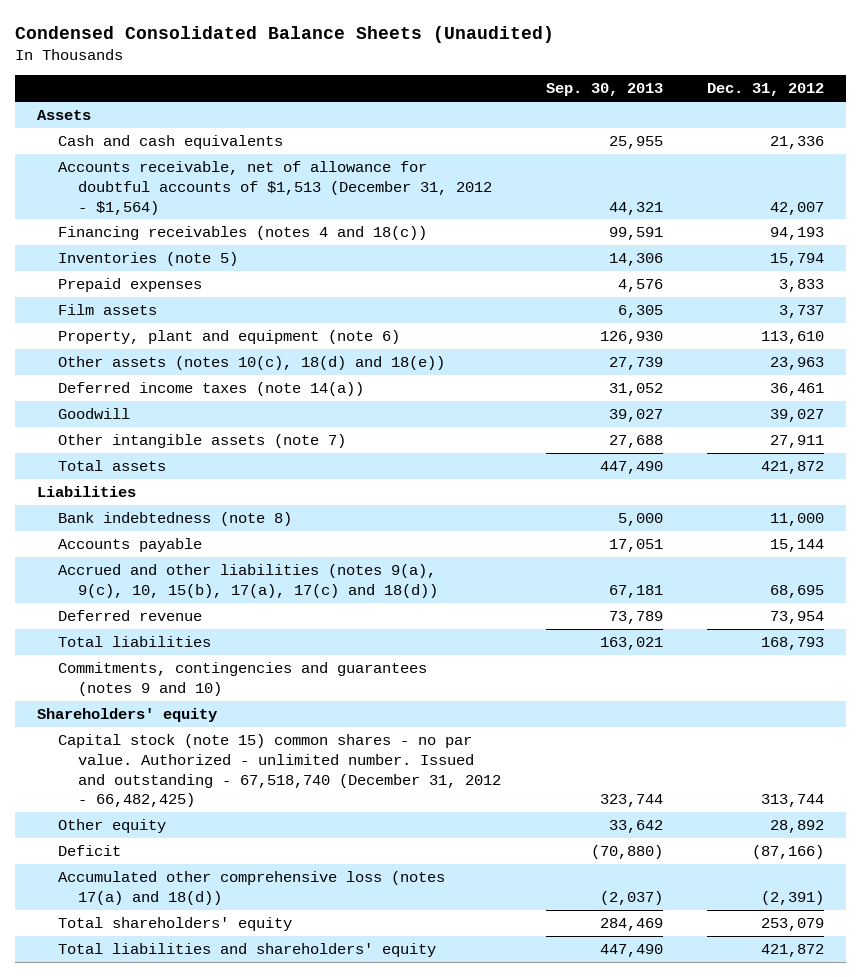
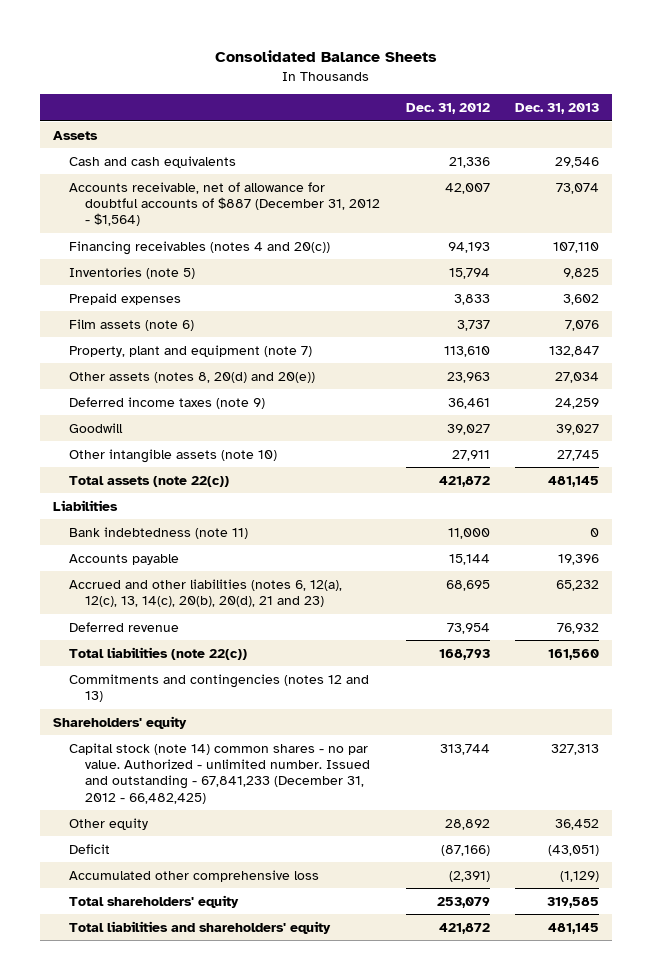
[14,25,554,43] Condensed Consolidated Balance Sheets (Unaudited) -> [215,49,438,62] Consolidated Balance Sheets
[545,83,663,97] Sep. 30, 2013 -> none
none -> [515,103,600,115] Dec. 31, 2013
[57,160,492,215] Accounts receivable, net of allowance for doubtful accounts of $1,513 (December 31, 2012 - $1,564) -> [68,181,380,227] Accounts receivable, net of allowance for doubtful accounts of $887 (December 31, 2012 - $1,564)
[57,225,427,240] Financing receivables (notes 4 and 18(c)) -> [68,240,330,255] Financing receivables (notes 4 and 20(c))
[57,303,157,315] Film assets -> [68,318,194,331] Film assets (note 6)
[57,329,400,344] Property, plant and equipment (note 6) -> [68,344,312,357] Property, plant and equipment (note 7)
[57,355,445,370] Other assets (notes 10(c), 18(d) and 18(e)) -> [68,371,315,383] Other assets (notes 8, 20(d) and 20(e))
[57,381,364,396] Deferred income taxes (note 14(a)) -> [68,396,265,409] Deferred income taxes (note 9)
[57,433,346,448] Other intangible assets (note 7) -> [68,448,277,463] Other intangible assets (note 10)
[57,459,166,471] Total assets -> [68,475,229,487] Total assets (note 22(c))
[57,511,292,526] Bank indebtedness (note 8) -> [68,526,248,539] Bank indebtedness (note 11)
[57,563,438,598] Accrued and other liabilities (notes 9(a), 9(c), 10, 15(b), 17(a), 17(c) and 18(d)) -> [68,578,342,608] Accrued and other liabilities (notes 6, 12(a), 12(c), 13, 14(c), 20(b), 20(d), 21 and 23)
[57,635,211,647] Total liabilities -> [68,646,247,660] Total liabilities (note 22(c))
[57,661,427,696] Commitments, contingencies and guarantees (notes 9 and 10) -> [68,673,369,703] Commitments and contingencies (notes 12 and 13)
[57,733,501,808] Capital stock (note 15) common shares - no par value. Authorized - unlimited number. Issued and outstanding - 67,518,740 (December 31, 2012 - 66,482,425) -> [68,742,370,804] Capital stock (note 14) common shares - no par value. Authorized - unlimited number. Issued and outstanding - 67,841,233 (December 31, 2012 - 66,482,425)
[57,870,445,905] Accumulated other comprehensive loss (notes 17(a) and 18(d)) -> [68,869,319,882] Accumulated other comprehensive loss

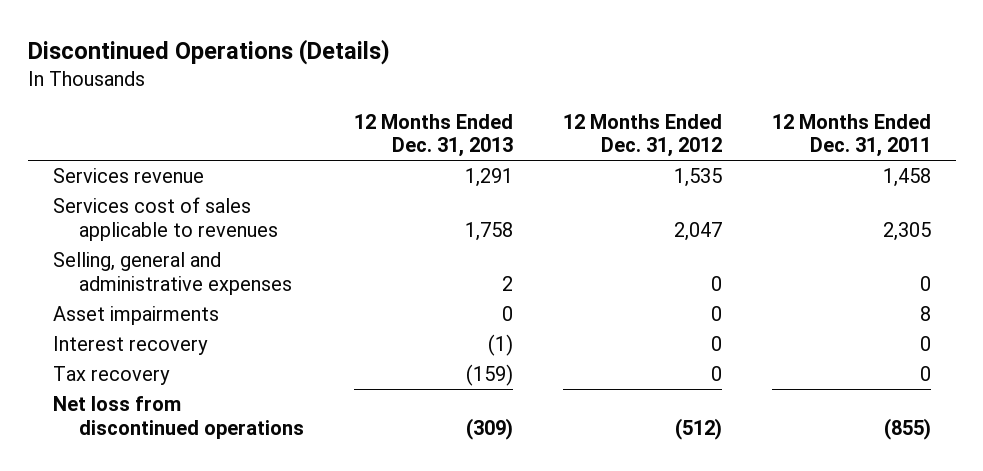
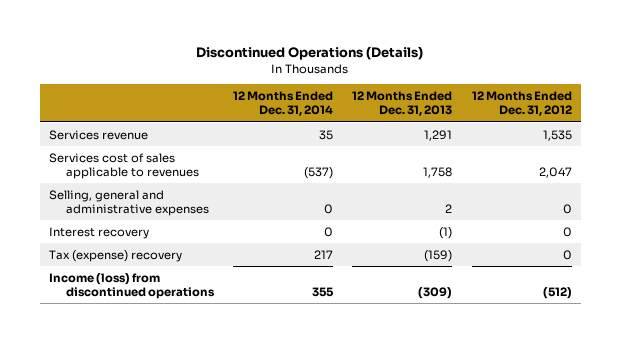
[771,113,931,158] 12 Months Ended Dec. 31, 2011 -> none
none -> [233,90,334,117] 12 Months Ended Dec. 31, 2014
[52,306,219,326] Asset impairments -> none
[52,366,170,386] Tax recovery -> [49,249,183,262] Tax (expense) recovery
[52,396,305,439] Net loss from discontinued operations -> [49,272,215,300] Income (loss) from discontinued operations

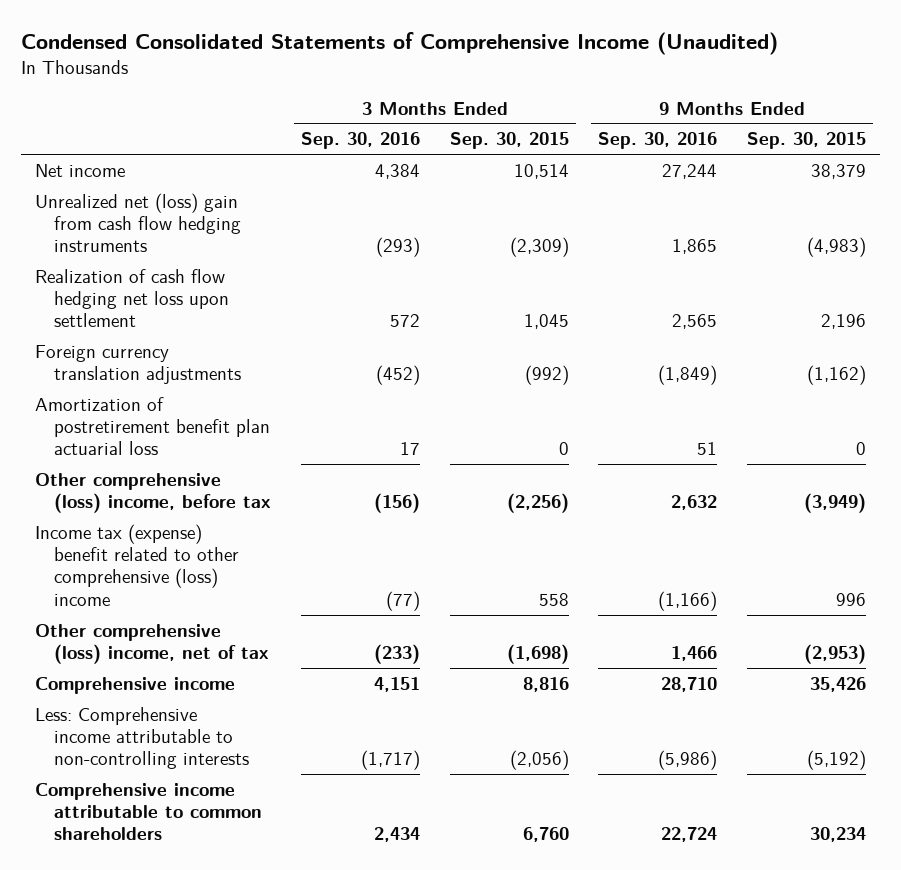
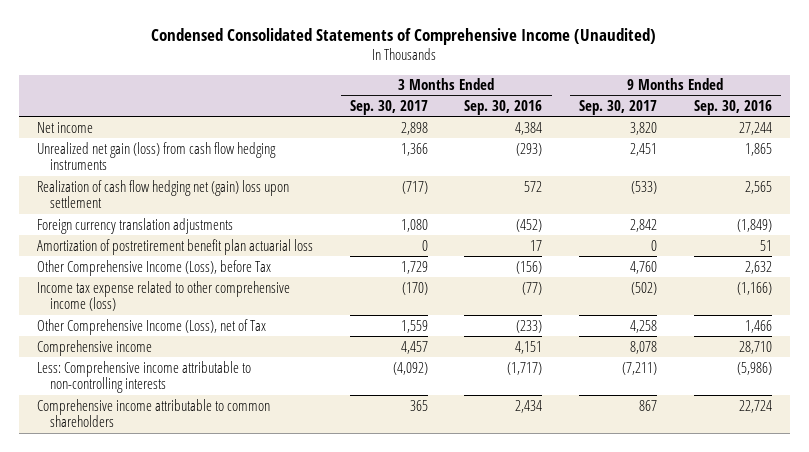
[449,132,569,150] Sep. 30, 2015 -> none
[746,132,866,150] Sep. 30, 2015 -> none
none -> [349,100,428,116] Sep. 30, 2017
none -> [579,100,658,116] Sep. 30, 2017
[35,192,242,253] Unrealized net (loss) gain from cash flow hedging instruments -> [37,141,277,171] Unrealized net gain (loss) from cash flow hedging instruments
[35,268,230,328] Realization of cash flow hedging net loss upon settlement -> [37,179,290,209] Realization of cash flow hedging net (gain) loss upon settlement
[35,472,272,514] Other comprehensive (loss) income, before tax -> [37,259,272,276] Other Comprehensive Income (Loss), before Tax
[35,523,240,606] Income tax (expense) benefit related to other comprehensive (loss) income -> [37,280,291,312] Income tax expense related to other comprehensive income (loss)
[35,623,270,665] Other comprehensive (loss) income, net of tax -> [37,318,267,335] Other Comprehensive Income (Loss), net of Tax

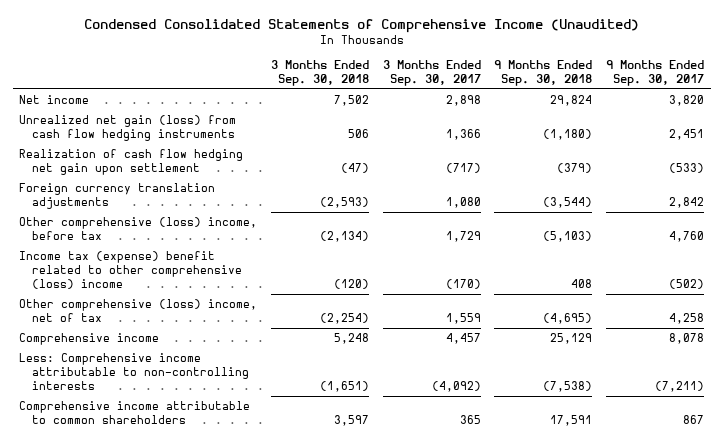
[464,100,543,116] Sep. 30, 2016 -> none
[693,100,772,116] Sep. 30, 2016 -> none
none -> [271,60,370,86] 3 Months Ended Sep. 30, 2018
none -> [494,60,593,86] 9 Months Ended Sep. 30, 2018
[37,179,290,209] Realization of cash flow hedging net (gain) loss upon settlement -> [19,149,244,176] Realization of cash flow hedging net gain upon settlement
[37,238,314,255] Amortization of postretirement benefit plan actuarial loss -> none
[37,259,272,276] Other Comprehensive Income (Loss), before Tax -> [19,217,258,241] Other comprehensive (loss) income, before tax
[37,280,291,312] Income tax expense related to other comprehensive income (loss) -> [19,251,243,290] Income tax (expense) benefit related to other comprehensive (loss) income
[37,318,267,335] Other Comprehensive Income (Loss), net of Tax -> [19,299,258,323] Other comprehensive (loss) income, net of tax

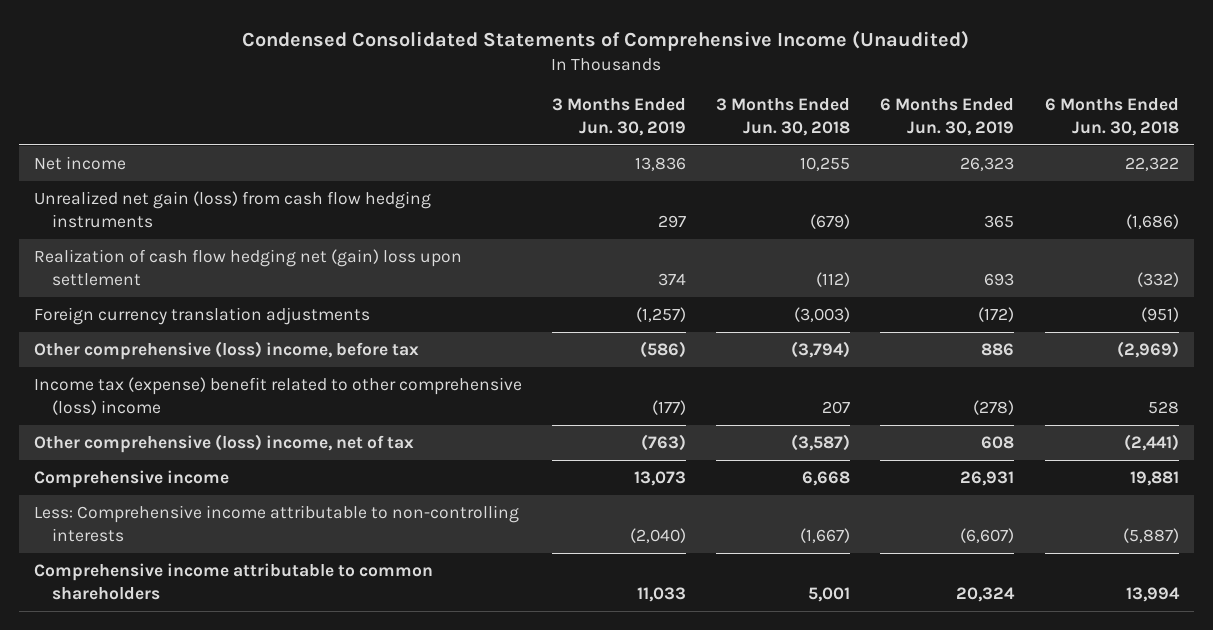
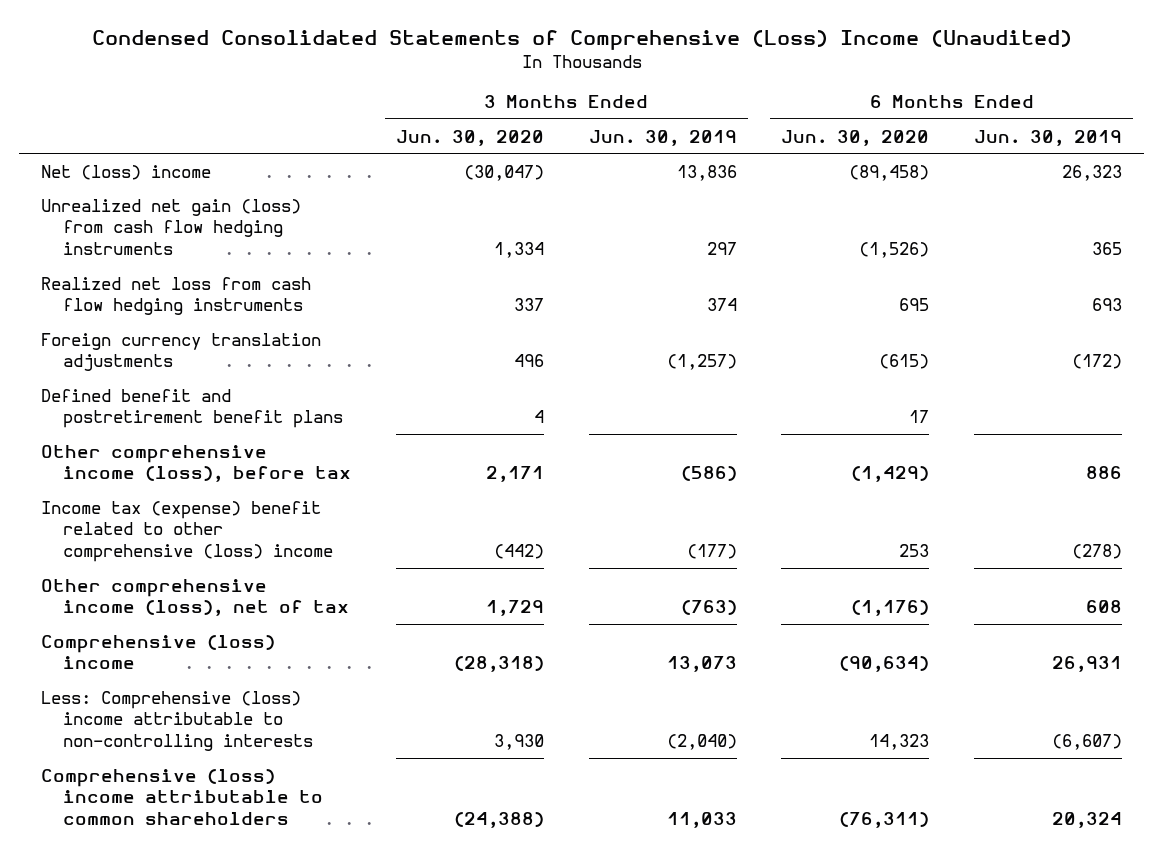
[242,30,970,52] Condensed Consolidated Statements of Comprehensive Income (Unaudited) -> [91,30,1072,51] Condensed Consolidated Statements of Comprehensive (Loss) Income (Unaudited)
[716,98,851,136] 3 Months Ended Jun. 30, 2018 -> none
[1044,98,1179,136] 6 Months Ended Jun. 30, 2018 -> none
none -> [395,129,544,146] Jun. 30, 2020
none -> [781,129,930,146] Jun. 30, 2020
[34,156,127,171] Net income -> [41,164,212,180] Net (loss) income
[34,249,463,286] Realization of cash flow hedging net (gain) loss upon settlement -> [41,276,312,316] Realized net loss from cash flow hedging instruments
none -> [41,388,344,429] Defined benefit and postretirement benefit plans
[34,341,420,361] Other comprehensive (loss) income, before tax -> [41,444,352,483] Other comprehensive income (loss), before tax
[34,434,415,454] Other comprehensive (loss) income, net of tax -> [41,578,350,617] Other comprehensive income (loss), net of tax
[34,470,230,489] Comprehensive income -> [41,634,276,670] Comprehensive (loss) income
[34,505,520,542] Less: Comprehensive income attributable to non-controlling interests -> [41,690,314,752] Less: Comprehensive (loss) income attributable to non-controlling interests
[34,563,434,600] Comprehensive income attributable to common shareholders -> [41,768,324,826] Comprehensive (loss) income attributable to common shareholders

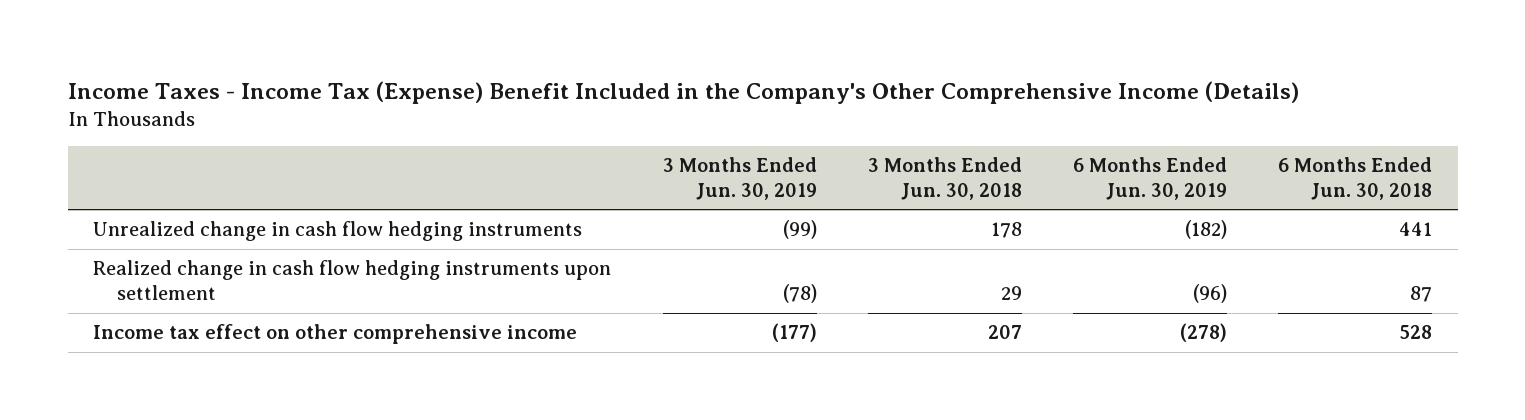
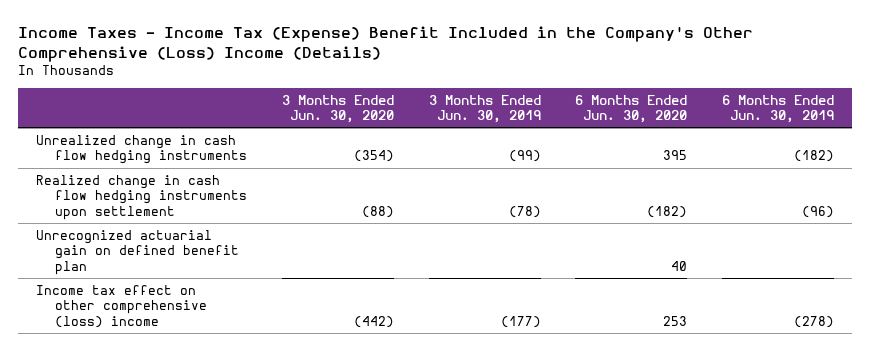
[67,80,1299,104] Income Taxes - Income Tax (Expense) Benefit Included in the Company's Other Comprehensive Income (Details) -> [18,26,754,62] Income Taxes - Income Tax (Expense) Benefit Included in the Company's Other Comprehensive (Loss) Income (Details)
[867,156,1022,200] 3 Months Ended Jun. 30, 2018 -> none
[1277,156,1432,200] 6 Months Ended Jun. 30, 2018 -> none
none -> [281,94,394,124] 3 Months Ended Jun. 30, 2020
none -> [575,94,688,124] 6 Months Ended Jun. 30, 2020
none -> [35,229,239,275] Unrecognized actuarial gain on defined benefit plan
[93,324,578,345] Income tax effect on other comprehensive income -> [35,284,207,328] Income tax effect on other comprehensive (loss) income

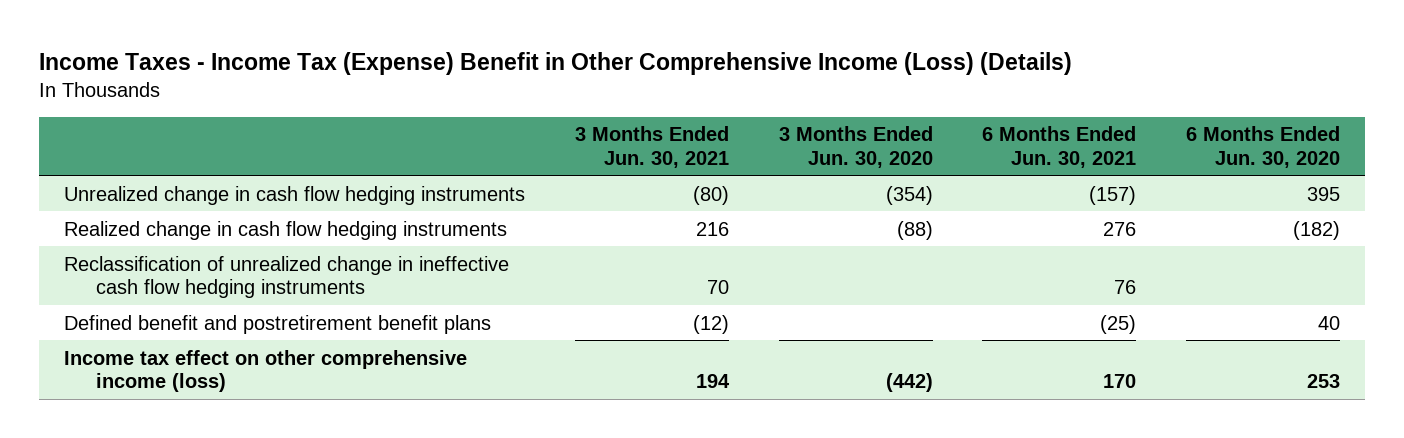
[18,26,754,62] Income Taxes - Income Tax (Expense) Benefit Included in the Company's Other Comprehensive (Loss) Income (Details) -> [38,51,1072,75] Income Taxes - Income Tax (Expense) Benefit in Other Comprehensive Income (Loss) (Details)
[428,94,541,124] 3 Months Ended Jun. 30, 2019 -> none
[722,94,835,124] 6 Months Ended Jun. 30, 2019 -> none
none -> [574,126,729,168] 3 Months Ended Jun. 30, 2021
none -> [982,126,1137,168] 6 Months Ended Jun. 30, 2021
[35,174,247,220] Realized change in cash flow hedging instruments upon settlement -> [63,220,507,240] Realized change in cash flow hedging instruments
none -> [63,255,509,298] Reclassification of unrealized change in ineffective cash flow hedging instruments
[35,229,239,275] Unrecognized actuarial gain on defined benefit plan -> [63,314,491,334] Defined benefit and postretirement benefit plans
[35,284,207,328] Income tax effect on other comprehensive (loss) income -> [63,349,467,392] Income tax effect on other comprehensive income (loss)

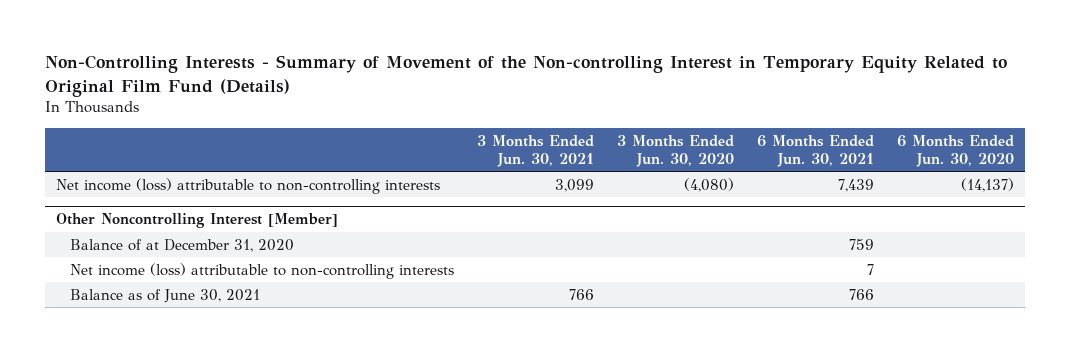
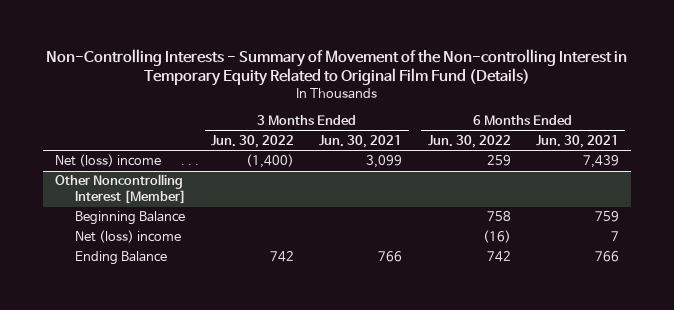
[616,134,734,168] 3 Months Ended Jun. 30, 2020 -> none
[896,134,1014,168] 6 Months Ended Jun. 30, 2020 -> none
none -> [211,134,295,148] Jun. 30, 2022
none -> [427,134,511,148] Jun. 30, 2022
[56,177,441,194] Net income (loss) attributable to non-controlling interests -> [55,154,162,168] Net (loss) income
[69,238,294,252] Balance of at December 31, 2020 -> [74,211,185,226] Beginning Balance
[69,262,454,279] Net income (loss) attributable to non-controlling interests -> [74,230,181,244] Net (loss) income
[69,288,260,303] Balance as of June 30, 2021 -> [74,251,167,266] Ending Balance

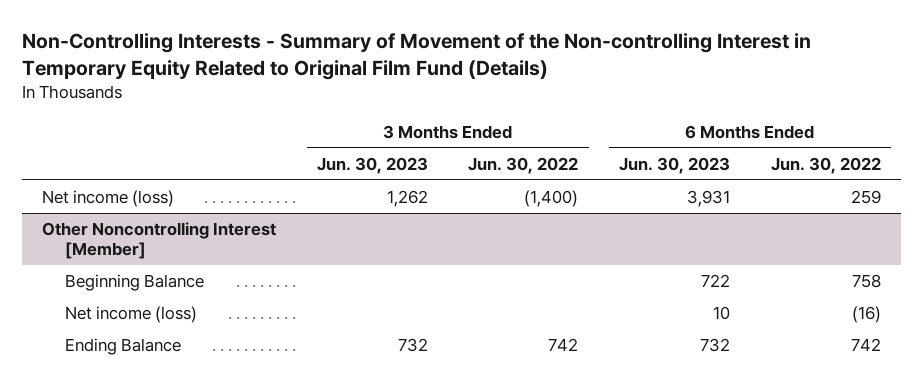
[319,134,403,148] Jun. 30, 2021 -> none
[535,134,619,148] Jun. 30, 2021 -> none
none -> [316,156,428,174] Jun. 30, 2023
none -> [619,156,731,174] Jun. 30, 2023
[55,154,162,168] Net (loss) income -> [42,190,175,208] Net income (loss)
[74,230,181,244] Net (loss) income -> [65,306,198,324] Net income (loss)

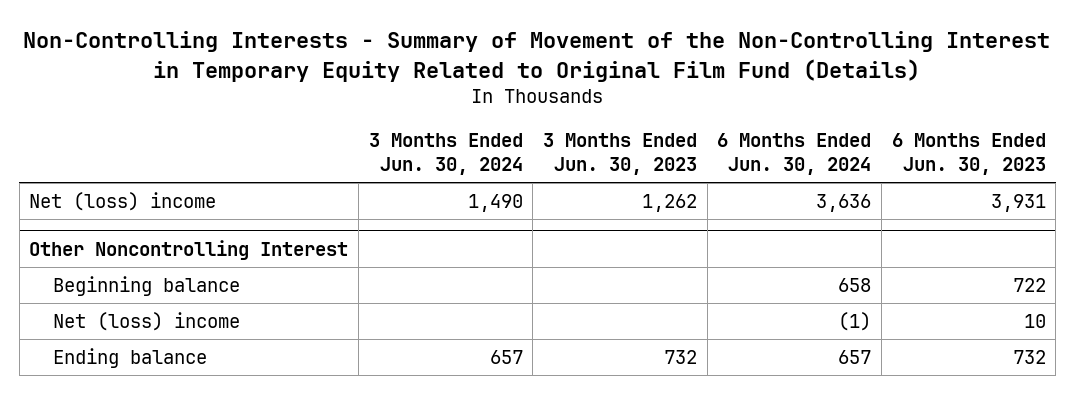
[21,33,811,81] Non-Controlling Interests - Summary of Movement of the Non-controlling Interest in Temporary Equity Related to Original Film Fund (Details) -> [23,31,1051,82] Non-Controlling Interests - Summary of Movement of the Non-Controlling Interest in Temporary Equity Related to Original Film Fund (Details)
[468,156,579,174] Jun. 30, 2022 -> none
[770,156,881,174] Jun. 30, 2022 -> none
none -> [368,133,523,176] 3 Months Ended Jun. 30, 2024
none -> [717,133,872,176] 6 Months Ended Jun. 30, 2024
[42,190,175,208] Net income (loss) -> [29,191,217,211] Net (loss) income
[42,222,277,260] Other Noncontrolling Interest [Member] -> [29,239,349,260] Other Noncontrolling Interest
[65,274,205,292] Beginning Balance -> [52,275,240,296] Beginning balance
[65,306,198,324] Net income (loss) -> [52,311,240,331] Net (loss) income
[65,338,182,356] Ending Balance -> [52,347,207,368] Ending balance

